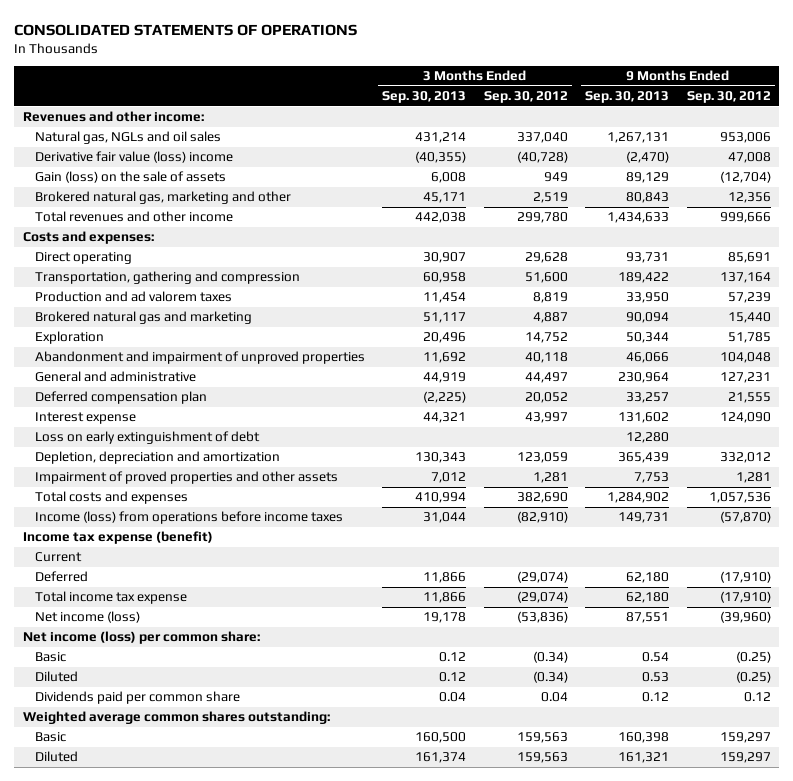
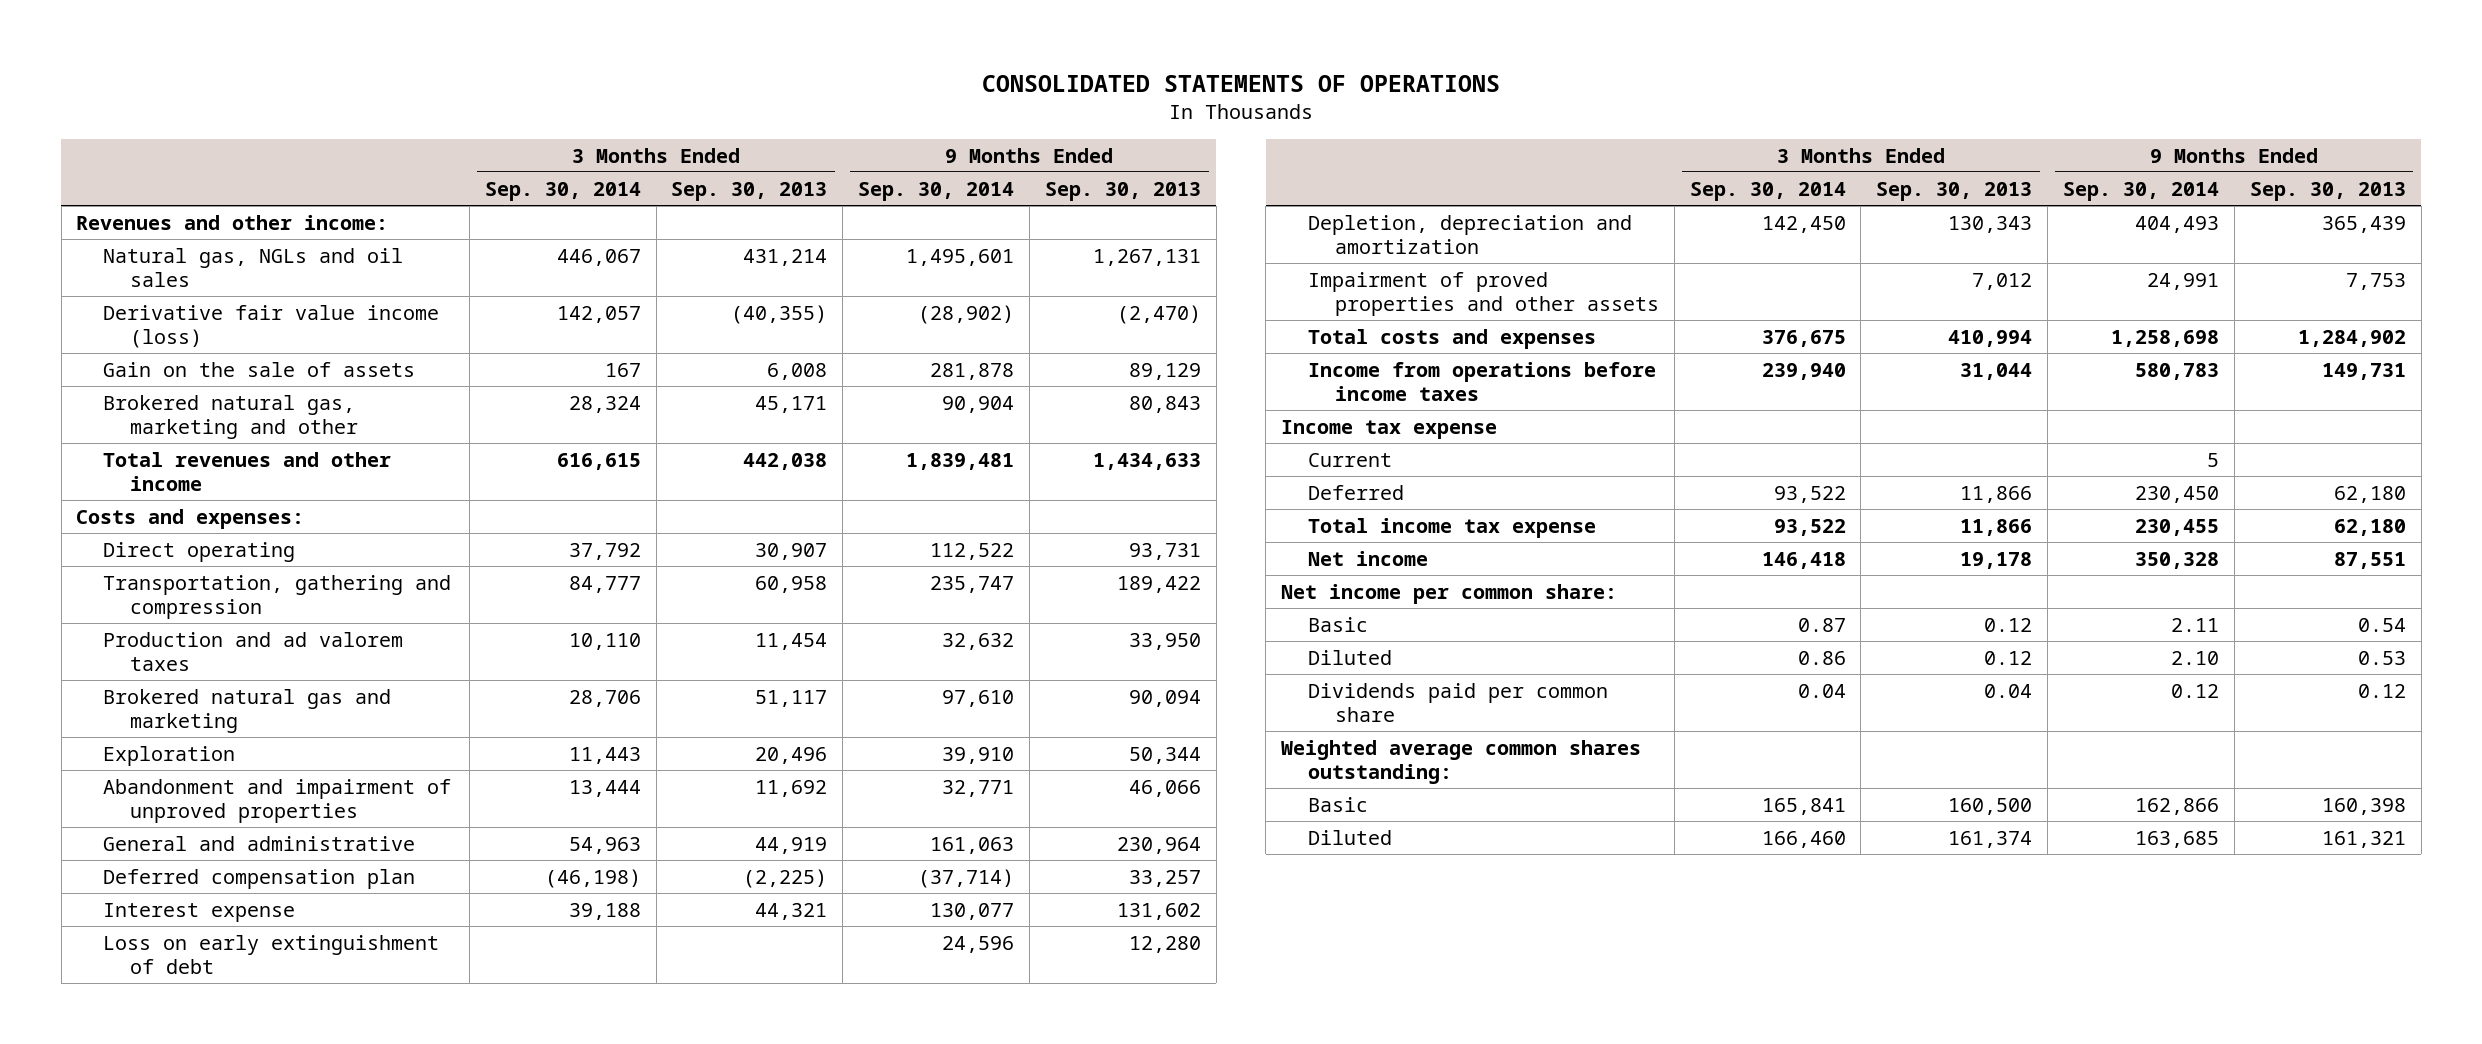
[483,91,568,104] Sep. 30, 2012 -> none
[686,91,771,104] Sep. 30, 2012 -> none
none -> [484,181,641,201] Sep. 30, 2014
none -> [858,181,1015,201] Sep. 30, 2014
[34,151,233,164] Derivative fair value (loss) income -> [103,304,440,348] Derivative fair value income (loss)
[34,171,226,184] Gain (loss) on the sale of assets -> [103,361,416,377] Gain on the sale of assets
[34,511,343,525] Income (loss) from operations before income taxes -> [1308,361,1657,401] Income from operations before income taxes
[22,531,213,545] Income tax expense (benefit) -> [1281,419,1498,439] Income tax expense
[34,611,140,624] Net income (loss) -> [1308,550,1429,566] Net income
[22,631,260,645] Net income (loss) per common share: -> [1281,583,1618,604] Net income per common share:

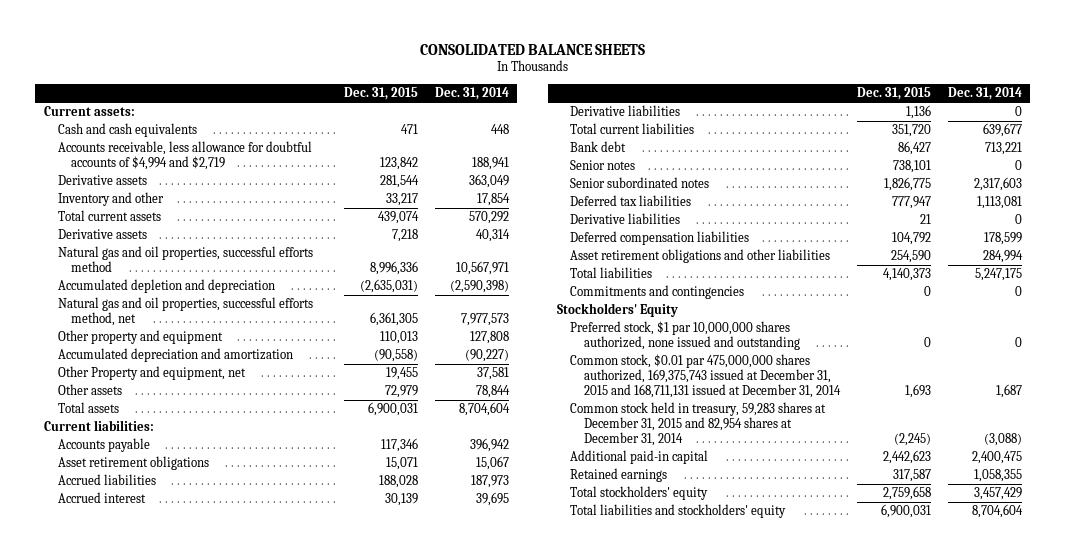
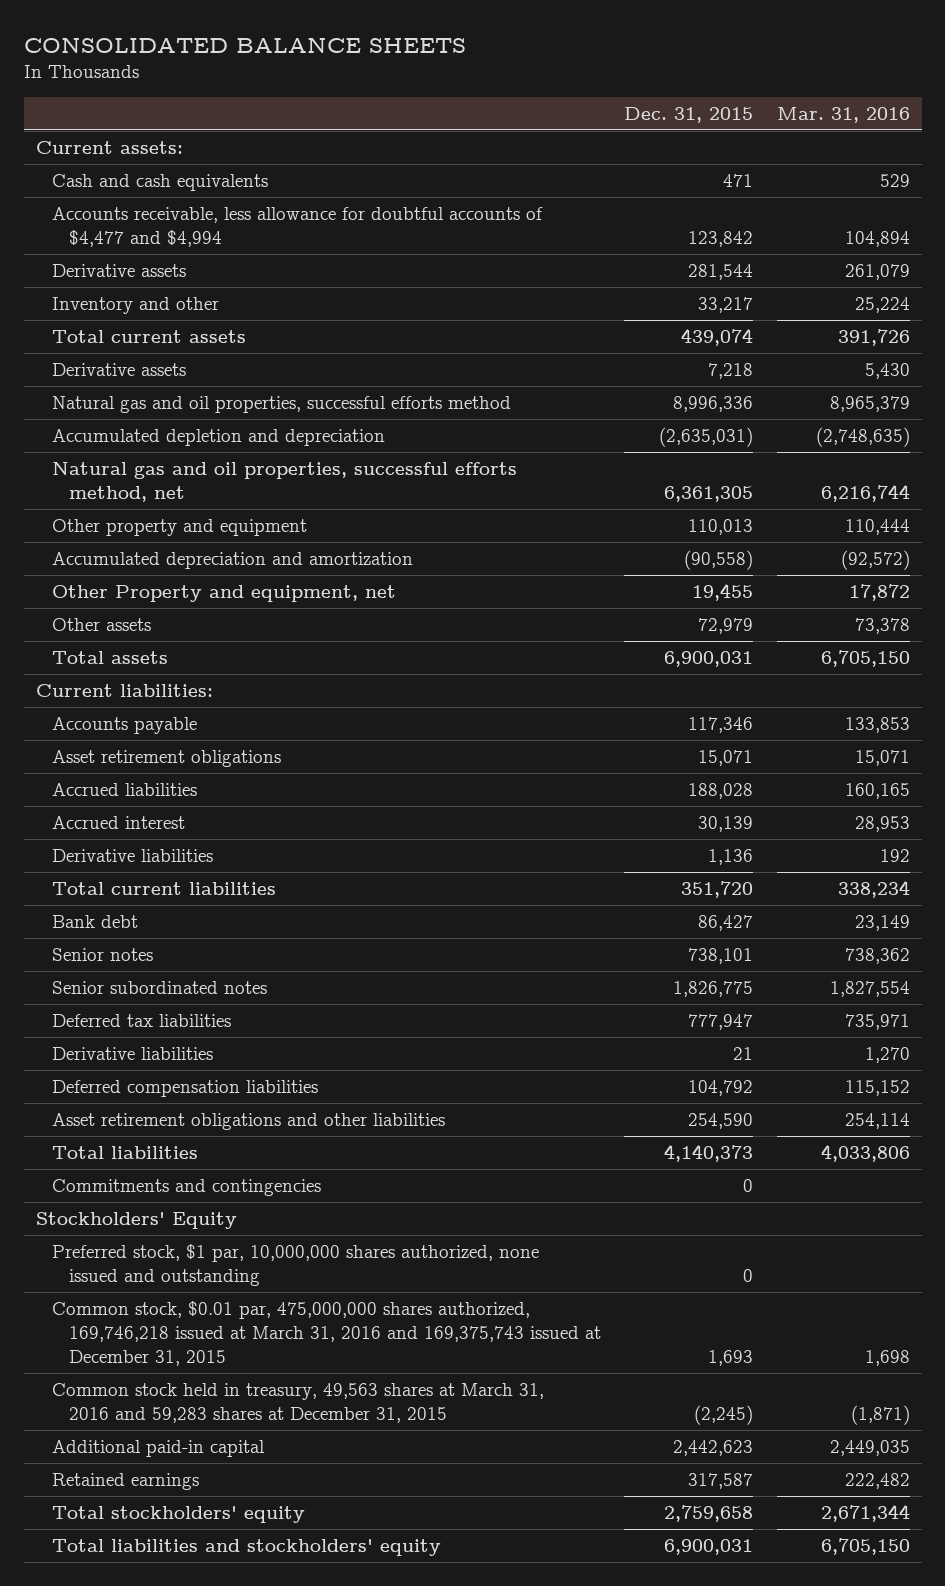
[434,87,509,101] Dec. 31, 2014 -> none
none -> [776,107,910,124] Mar. 31, 2016
[57,141,312,171] Accounts receivable, less allowance for doubtful accounts of $4,994 and $2,719 -> [52,206,544,248] Accounts receivable, less allowance for doubtful accounts of $4,477 and $4,994
[570,321,801,351] Preferred stock, $1 par 10,000,000 shares authorized, none issued and outstanding -> [52,1243,540,1287] Preferred stock, $1 par, 10,000,000 shares authorized, none issued and outstanding
[570,354,842,398] Common stock, $0.01 par 475,000,000 shares authorized, 169,375,743 issued at December 31, 2015 and 168,711,131 issued at December 31, 2014 -> [52,1300,601,1367] Common stock, $0.01 par, 475,000,000 shares authorized, 169,746,218 issued at March 31, 2016 and 169,375,743 issued at December 31, 2015
[570,402,827,446] Common stock held in treasury, 59,283 shares at December 31, 2015 and 82,954 shares at December 31, 2014 -> [52,1382,545,1424] Common stock held in treasury, 49,563 shares at March 31, 2016 and 59,283 shares at December 31, 2015

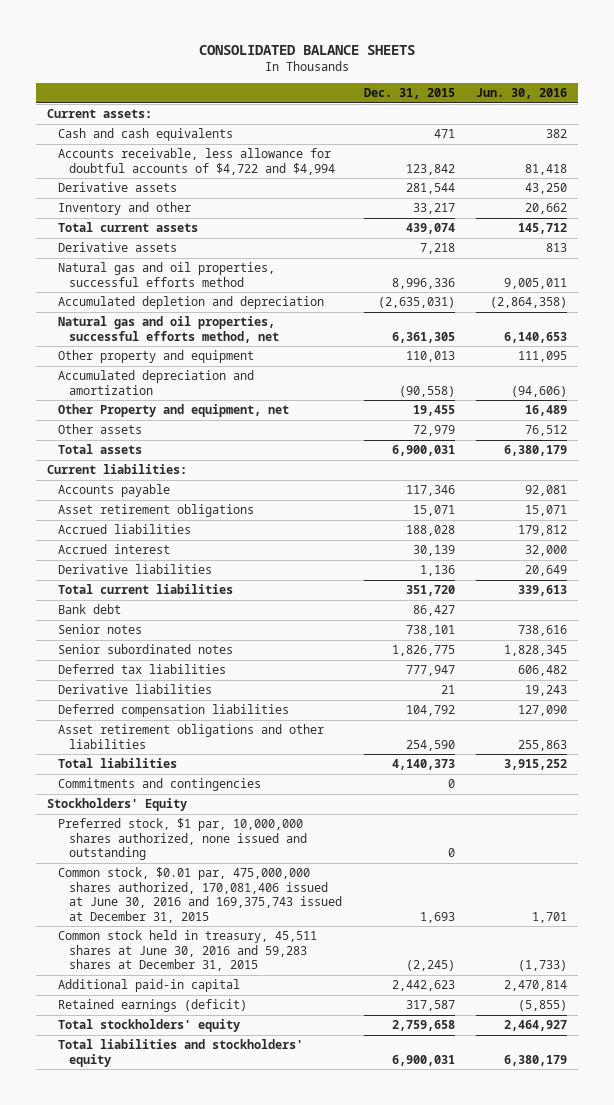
[776,107,910,124] Mar. 31, 2016 -> none
none -> [476,88,568,100] Jun. 30, 2016
[52,206,544,248] Accounts receivable, less allowance for doubtful accounts of $4,477 and $4,994 -> [57,148,335,175] Accounts receivable, less allowance for doubtful accounts of $4,722 and $4,994
[52,1300,601,1367] Common stock, $0.01 par, 475,000,000 shares authorized, 169,746,218 issued at March 31, 2016 and 169,375,743 issued at December 31, 2015 -> [57,867,342,923] Common stock, $0.01 par, 475,000,000 shares authorized, 170,081,406 issued at June 30, 2016 and 169,375,743 issued at December 31, 2015
[52,1382,545,1424] Common stock held in treasury, 49,563 shares at March 31, 2016 and 59,283 shares at December 31, 2015 -> [57,930,317,972] Common stock held in treasury, 45,511 shares at June 30, 2016 and 59,283 shares at December 31, 2015
[52,1472,200,1490] Retained earnings -> [57,999,247,1013] Retained earnings (deficit)

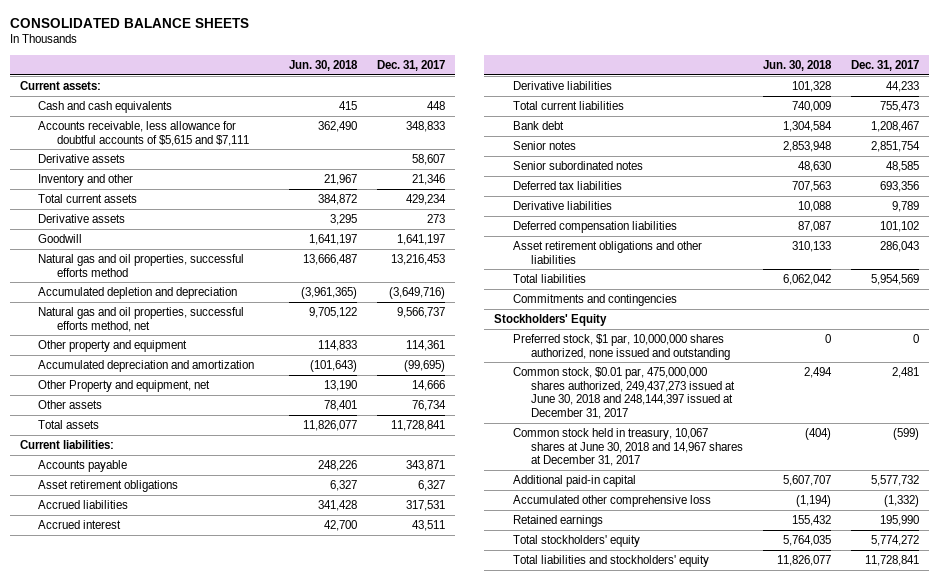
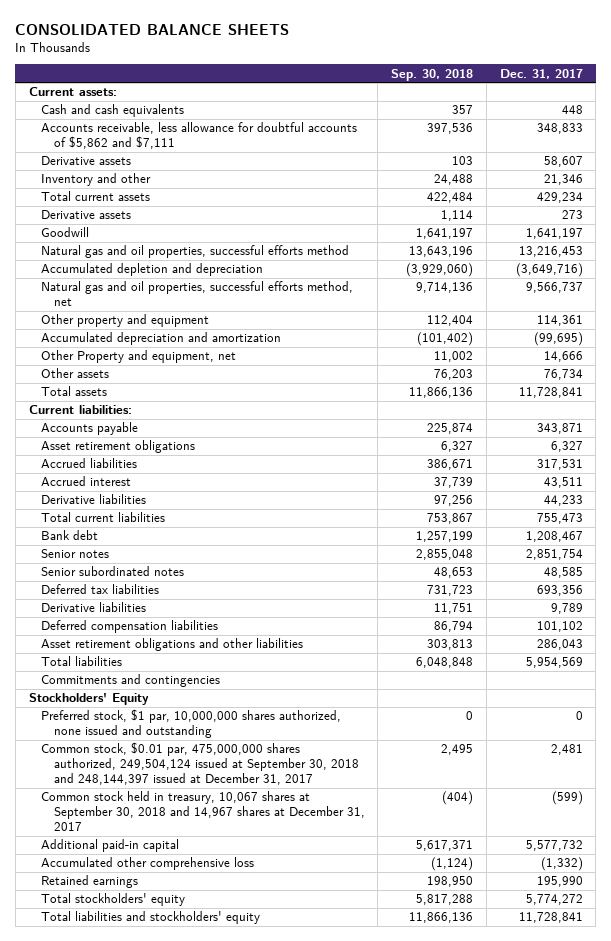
[288,59,358,71] Jun. 30, 2018 -> none
none -> [391,68,474,81] Sep. 30, 2018
[38,120,249,146] Accounts receivable, less allowance for doubtful accounts of $5,615 and $7,111 -> [41,122,358,150] Accounts receivable, less allowance for doubtful accounts of $5,862 and $7,111
[512,366,736,419] Common stock, $0.01 par, 475,000,000 shares authorized, 249,437,273 issued at June 30, 2018 and 248,144,397 issued at December 31, 2017 -> [41,742,359,786] Common stock, $0.01 par, 475,000,000 shares authorized, 249,504,124 issued at September 30, 2018 and 248,144,397 issued at December 31, 2017
[512,427,744,467] Common stock held in treasury, 10,067 shares at June 30, 2018 and 14,967 shares at December 31, 2017 -> [41,791,365,832] Common stock held in treasury, 10,067 shares at September 30, 2018 and 14,967 shares at December 31, 2017

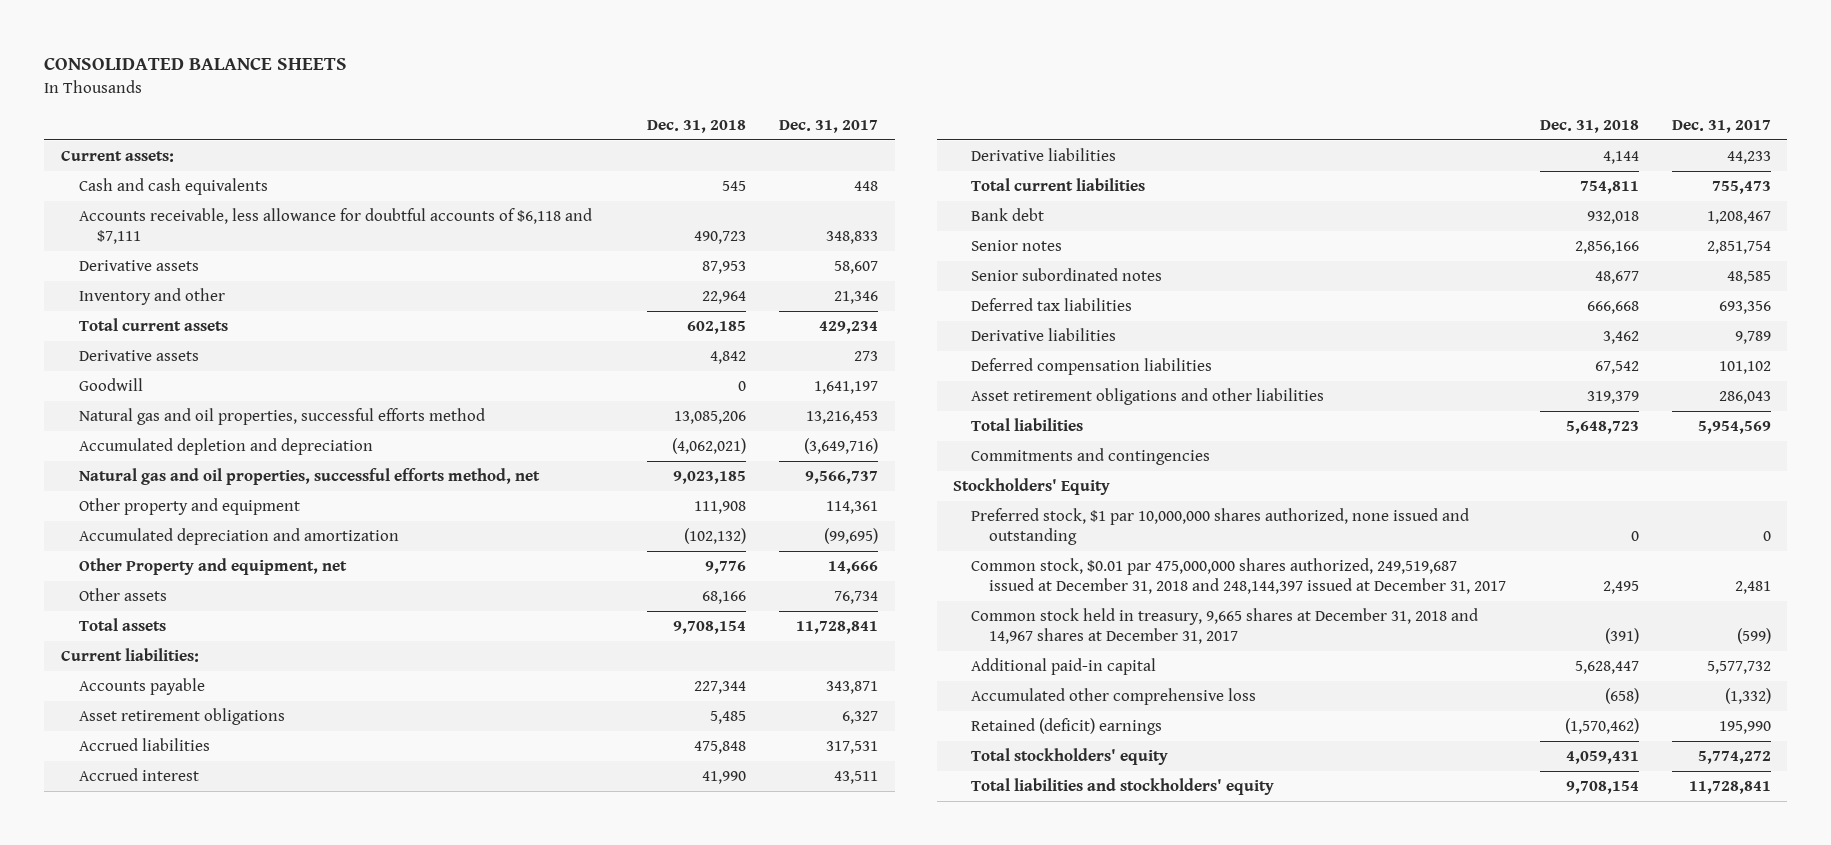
[391,68,474,81] Sep. 30, 2018 -> none
none -> [647,119,747,133] Dec. 31, 2018
[41,122,358,150] Accounts receivable, less allowance for doubtful accounts of $5,862 and $7,111 -> [78,208,592,244] Accounts receivable, less allowance for doubtful accounts of $6,118 and $7,111
[41,709,342,739] Preferred stock, $1 par, 10,000,000 shares authorized, none issued and outstanding -> [971,508,1470,545] Preferred stock, $1 par 10,000,000 shares authorized, none issued and outstanding
[41,742,359,786] Common stock, $0.01 par, 475,000,000 shares authorized, 249,504,124 issued at September 30, 2018 and 248,144,397 issued at December 31, 2017 -> [971,558,1507,594] Common stock, $0.01 par 475,000,000 shares authorized, 249,519,687 issued at December 31, 2018 and 248,144,397 issued at December 31, 2017
[41,791,365,832] Common stock held in treasury, 10,067 shares at September 30, 2018 and 14,967 shares at December 31, 2017 -> [971,608,1479,644] Common stock held in treasury, 9,665 shares at December 31, 2018 and 14,967 shares at December 31, 2017
[41,875,139,889] Retained earnings -> [971,718,1163,736] Retained (deficit) earnings

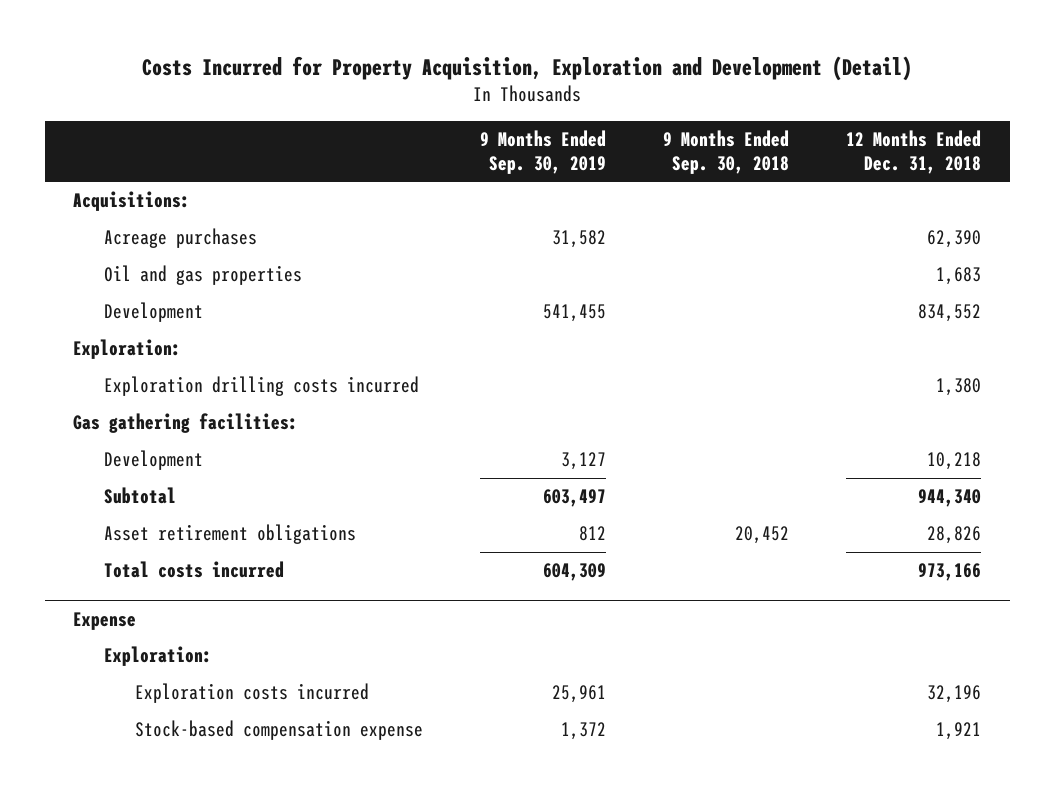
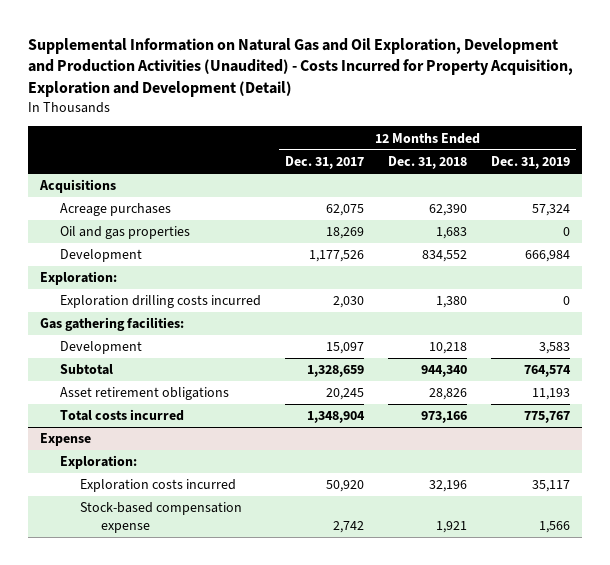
[142,56,913,82] Costs Incurred for Property Acquisition, Exploration and Development (Detail) -> [27,37,573,98] Supplemental Information on Natural Gas and Oil Exploration, Development and Production Activities (Unaudited) - Costs Incurred for Property Acquisition, Exploration and Development (Detail)
[479,130,606,174] 9 Months Ended Sep. 30, 2019 -> none
[663,130,790,174] 9 Months Ended Sep. 30, 2018 -> none
none -> [285,156,365,170] Dec. 31, 2017
none -> [491,156,571,170] Dec. 31, 2019
[73,191,191,212] Acquisitions: -> [38,179,116,194] Acquisitions

